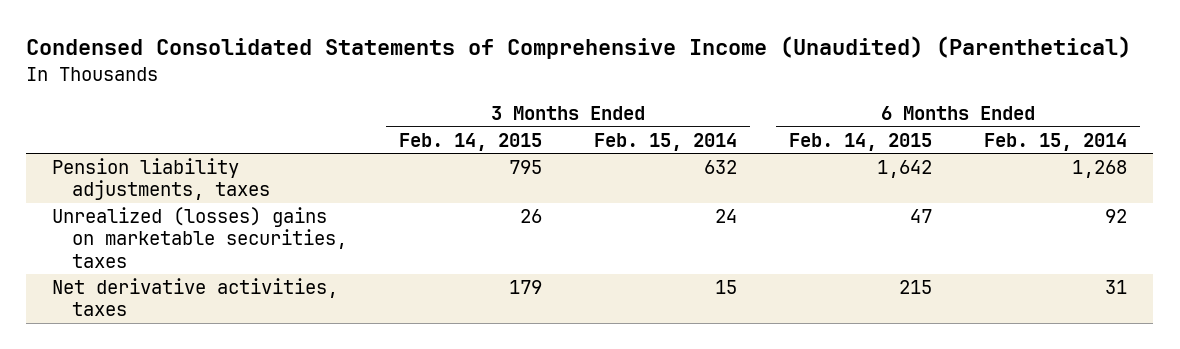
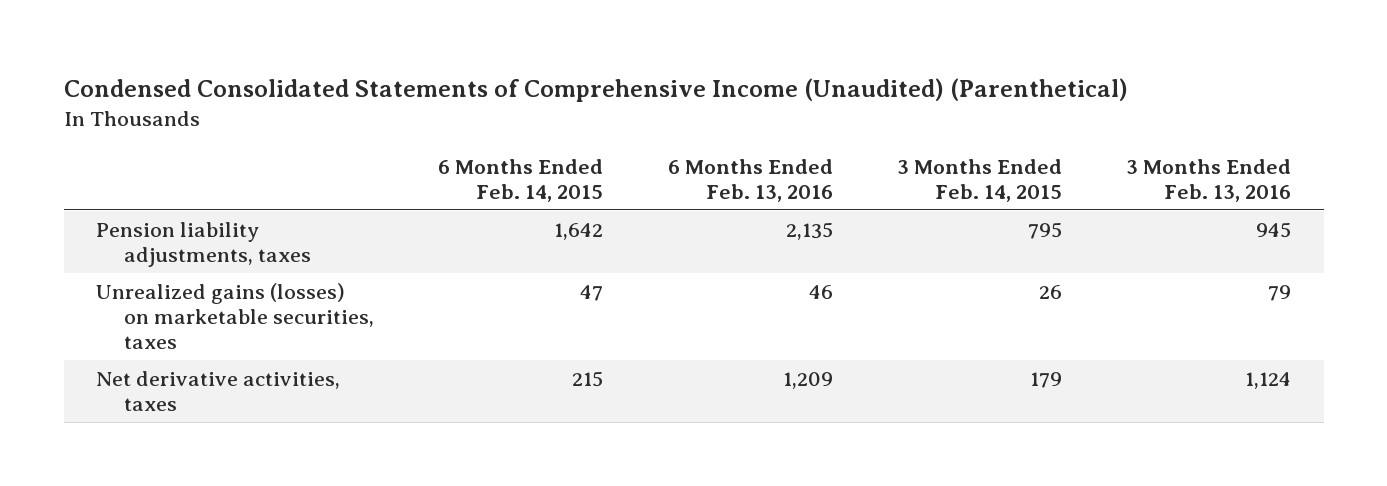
[594,132,738,151] Feb. 15, 2014 -> none
[984,132,1128,151] Feb. 15, 2014 -> none
none -> [667,158,833,202] 6 Months Ended Feb. 13, 2016
none -> [1126,158,1292,202] 3 Months Ended Feb. 13, 2016
[52,207,348,268] Unrealized (losses) gains on marketable securities, taxes -> [95,283,374,349] Unrealized gains (losses) on marketable securities, taxes

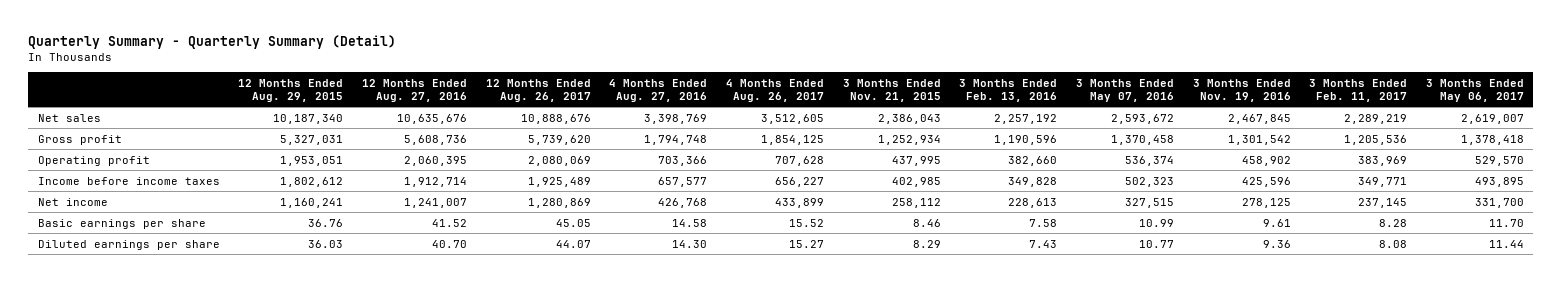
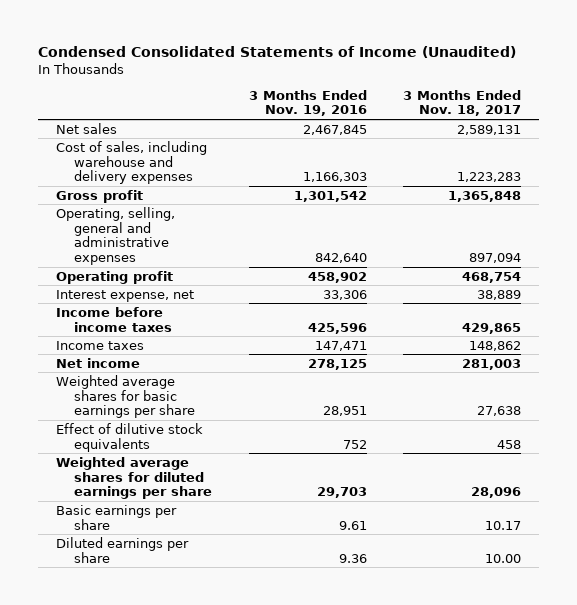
[28,34,397,49] Quarterly Summary - Quarterly Summary (Detail) -> [37,45,516,58] Condensed Consolidated Statements of Income (Unaudited)
[238,78,344,102] 12 Months Ended Aug. 29, 2015 -> none
[362,78,468,102] 12 Months Ended Aug. 27, 2016 -> none
[485,78,591,102] 12 Months Ended Aug. 26, 2017 -> none
[609,78,708,102] 4 Months Ended Aug. 27, 2016 -> none
[726,78,825,102] 4 Months Ended Aug. 26, 2017 -> none
[842,78,941,102] 3 Months Ended Nov. 21, 2015 -> none
[959,78,1058,102] 3 Months Ended Feb. 13, 2016 -> none
[1075,78,1174,102] 3 Months Ended May 07, 2016 -> none
[1309,78,1408,102] 3 Months Ended Feb. 11, 2017 -> none
[1425,78,1524,102] 3 Months Ended May 06, 2017 -> none
none -> [403,89,522,117] 3 Months Ended Nov. 18, 2017
none -> [56,140,208,185] Cost of sales, including warehouse and delivery expenses
none -> [56,206,176,266] Operating, selling, general and administrative expenses
none -> [56,289,195,302] Interest expense, net
none -> [56,340,145,350] Income taxes
none -> [56,374,195,419] Weighted average shares for basic earnings per share
none -> [56,422,204,452] Effect of dilutive stock equivalents
none -> [56,456,212,500] Weighted average shares for diluted earnings per share

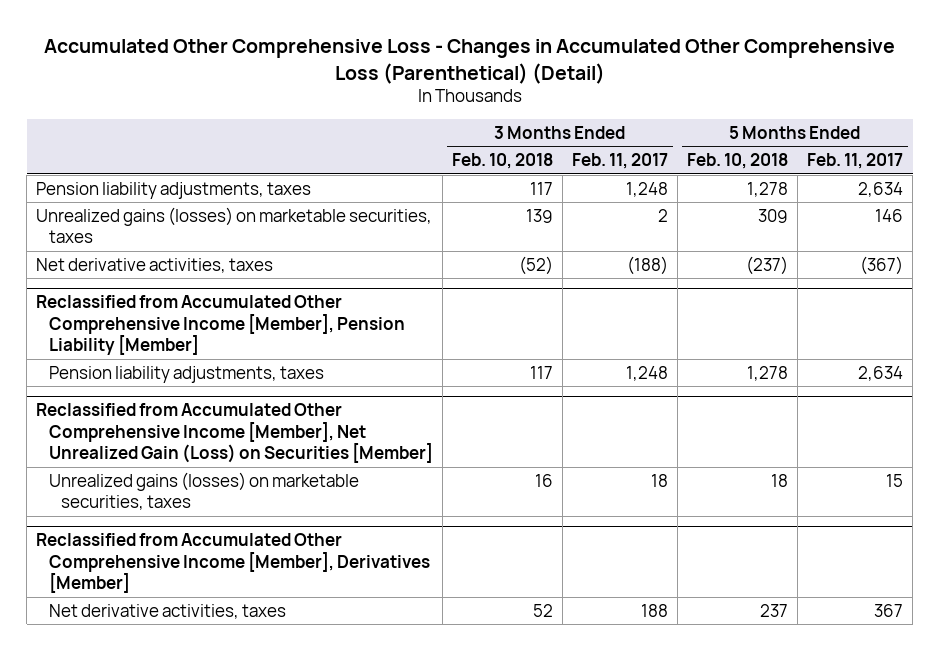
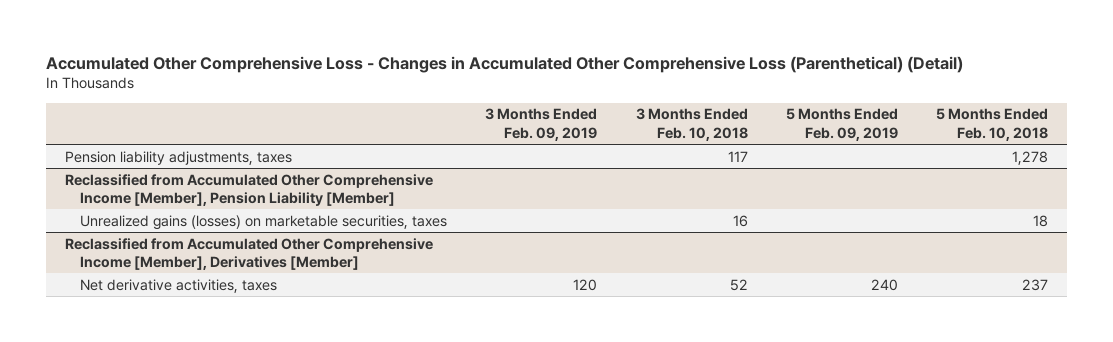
[572,153,669,170] Feb. 11, 2017 -> none
[807,153,904,170] Feb. 11, 2017 -> none
none -> [485,108,598,141] 3 Months Ended Feb. 09, 2019
none -> [785,108,898,141] 5 Months Ended Feb. 09, 2019
[36,206,433,244] Unrealized gains (losses) on marketable securities, taxes -> none
[36,257,274,273] Net derivative activities, taxes -> none
[48,365,324,383] Pension liability adjustments, taxes -> none
[36,403,433,464] Reclassified from Accumulated Other Comprehensive Income [Member], Net Unrealized Gain (Loss) on Securities [Member] -> none

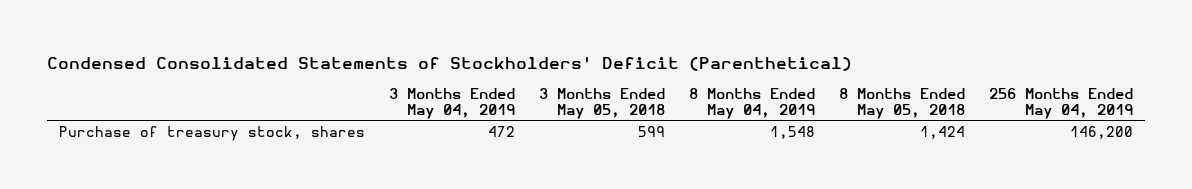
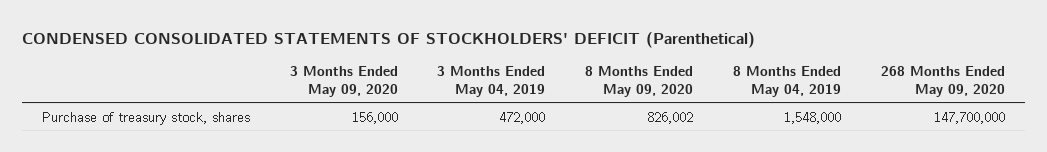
[47,55,853,71] Condensed Consolidated Statements of Stockholders' Deficit (Parenthetical) -> [21,31,755,48] CONDENSED CONSOLIDATED STATEMENTS OF STOCKHOLDERS' DEFICIT (Parenthetical)
[539,87,666,119] 3 Months Ended May 05, 2018 -> none
[838,87,965,119] 8 Months Ended May 05, 2018 -> none
[988,87,1133,119] 256 Months Ended May 04, 2019 -> none
none -> [289,66,398,97] 3 Months Ended May 09, 2020
none -> [585,66,694,97] 8 Months Ended May 09, 2020
none -> [881,66,1006,97] 268 Months Ended May 09, 2020
[488,125,516,137] 472 -> [499,111,546,124] 472,000
[769,125,815,139] 1,548 -> [784,111,842,124] 1,548,000

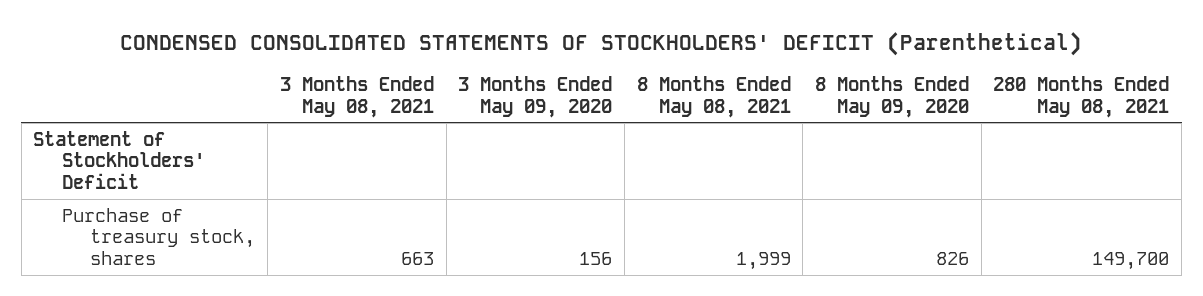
[437,66,546,97] 3 Months Ended May 04, 2019 -> none
[733,66,842,97] 8 Months Ended May 04, 2019 -> none
[881,66,1006,97] 268 Months Ended May 09, 2020 -> none
none -> [279,75,434,118] 3 Months Ended May 08, 2021
none -> [636,75,791,118] 8 Months Ended May 08, 2021
none -> [993,75,1170,118] 280 Months Ended May 08, 2021
none -> [33,130,205,190] Statement of Stockholders' Deficit
[351,111,398,124] 156,000 -> [579,252,613,266] 156
[647,111,694,124] 826,002 -> [935,252,969,266] 826

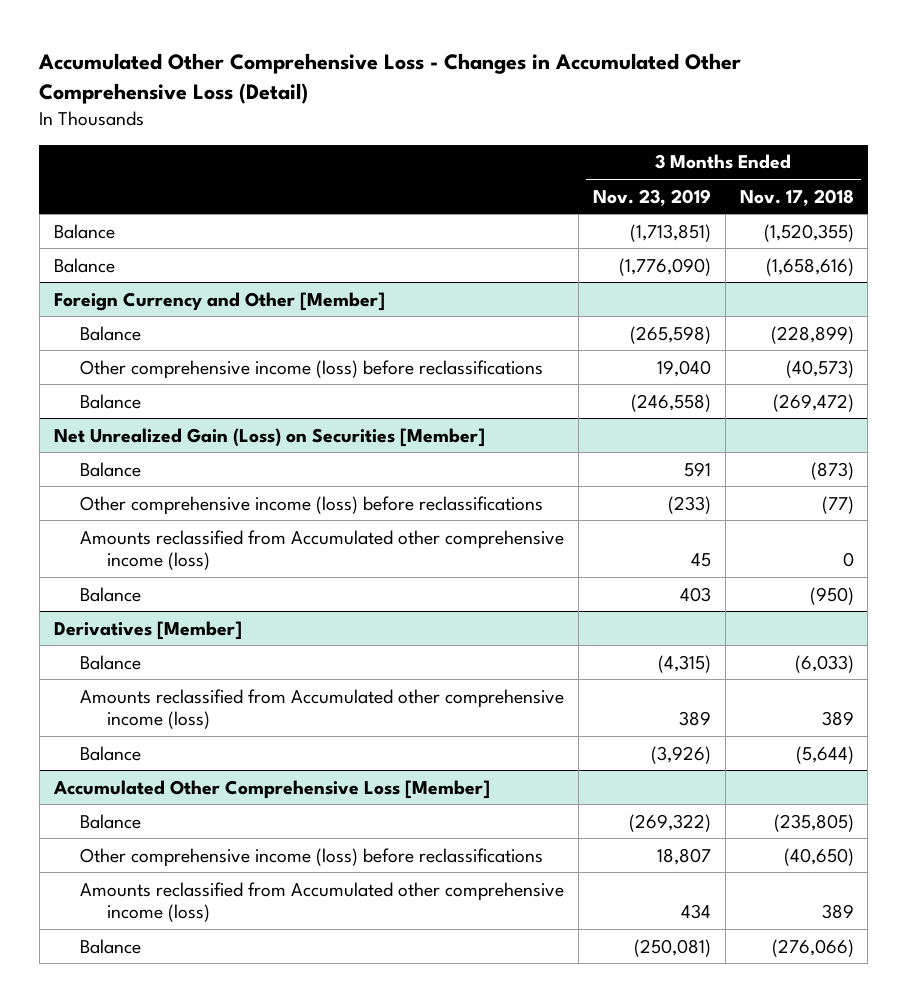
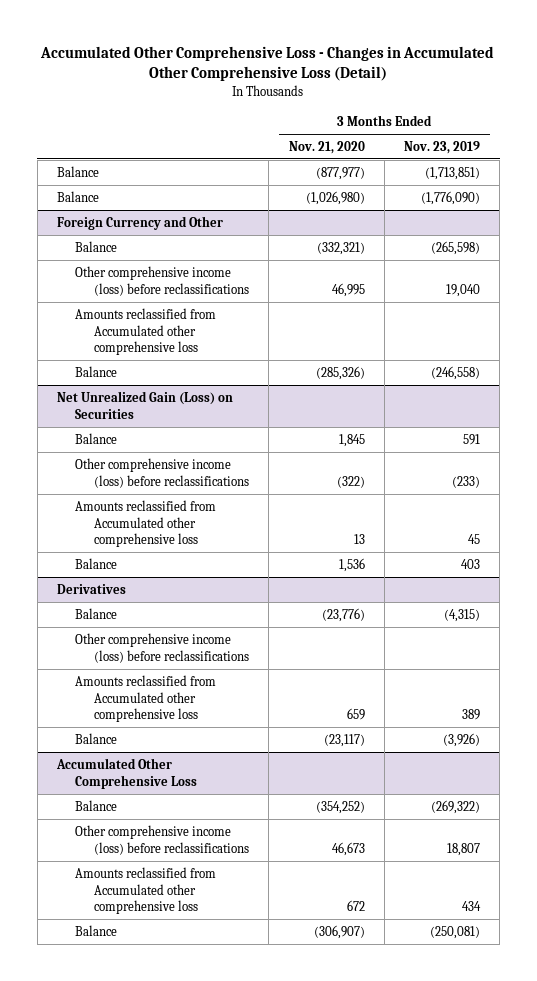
[739,188,854,206] Nov. 17, 2018 -> none
none -> [288,141,365,155] Nov. 21, 2020
[53,291,385,311] Foreign Currency and Other [Member] -> [56,215,223,230] Foreign Currency and Other
none -> [75,307,217,356] Amounts reclassified from Accumulated other comprehensive loss
[53,427,485,447] Net Unrealized Gain (Loss) on Securities [Member] -> [56,390,233,419] Net Unrealized Gain (Loss) on Securities
[80,529,565,571] Amounts reclassified from Accumulated other comprehensive income (loss) -> [75,499,217,548] Amounts reclassified from Accumulated other comprehensive loss
[53,620,242,640] Derivatives [Member] -> [56,583,126,594] Derivatives
none -> [75,632,250,663] Other comprehensive income (loss) before reclassifications
[80,688,565,730] Amounts reclassified from Accumulated other comprehensive income (loss) -> [75,674,217,723] Amounts reclassified from Accumulated other comprehensive loss
[52,779,490,799] Accumulated Other Comprehensive Loss [Member] -> [55,757,198,789] Accumulated Other Comprehensive Loss
[80,881,565,923] Amounts reclassified from Accumulated other comprehensive income (loss) -> [75,866,217,915] Amounts reclassified from Accumulated other comprehensive loss

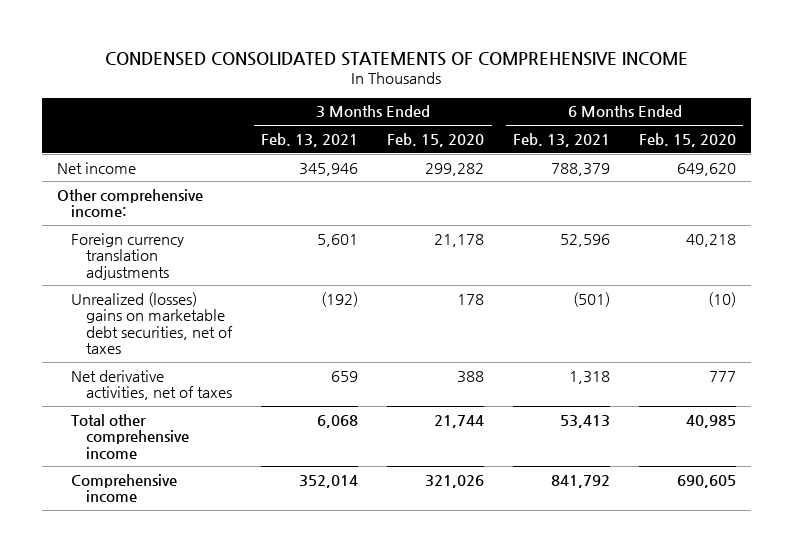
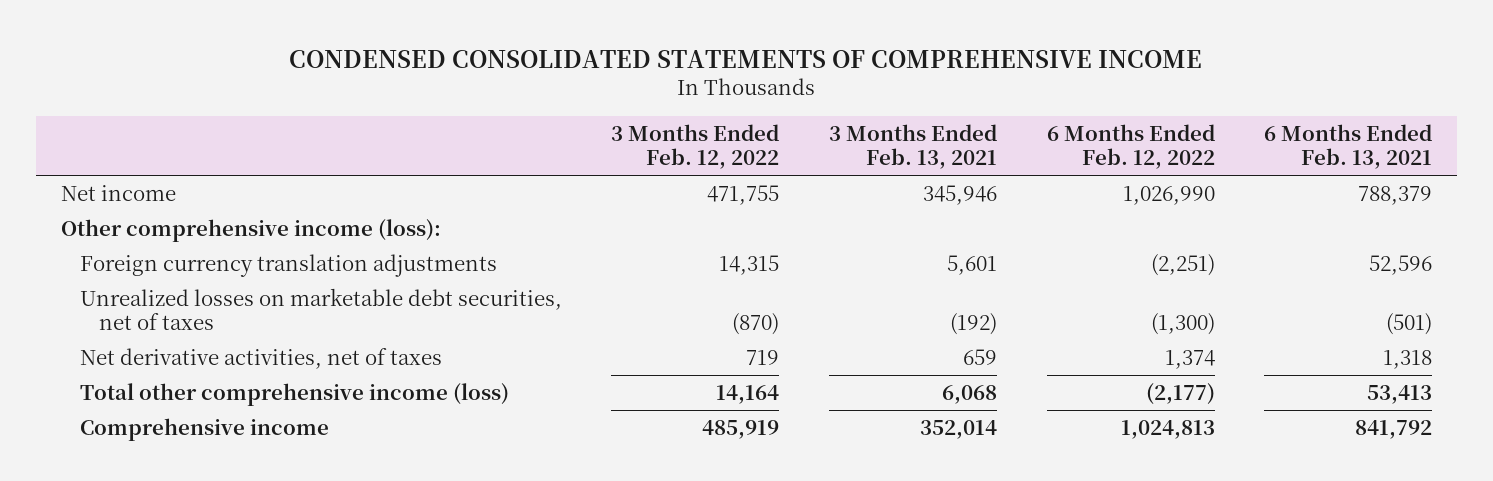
[387,132,485,147] Feb. 15, 2020 -> none
[639,132,737,147] Feb. 15, 2020 -> none
none -> [611,124,780,169] 3 Months Ended Feb. 12, 2022
none -> [1046,124,1215,169] 6 Months Ended Feb. 12, 2022
[56,188,203,218] Other comprehensive income: -> [60,219,441,243] Other comprehensive income (loss):
[71,291,234,355] Unrealized (losses) gains on marketable debt securities, net of taxes -> [79,288,562,331] Unrealized losses on marketable debt securities, net of taxes
[71,413,190,459] Total other comprehensive income -> [79,383,509,407] Total other comprehensive income (loss)

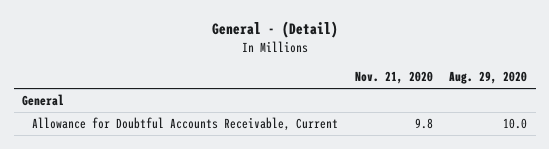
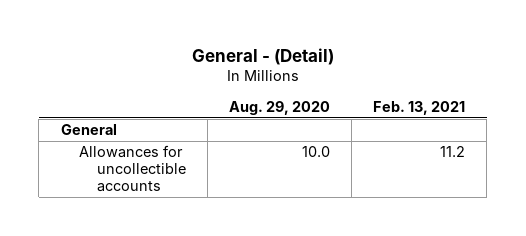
[354,71,433,85] Nov. 21, 2020 -> none
none -> [373,101,466,116] Feb. 13, 2021
[31,117,338,132] Allowance for Doubtful Accounts Receivable, Current -> [78,145,186,192] Allowances for uncollectible accounts

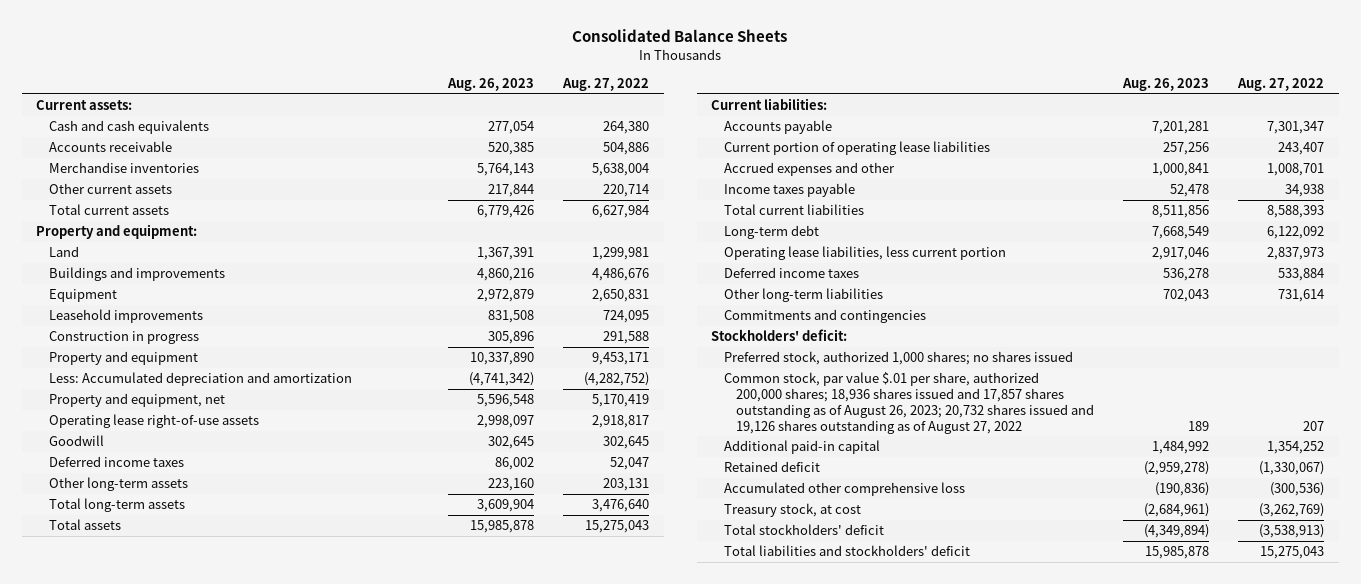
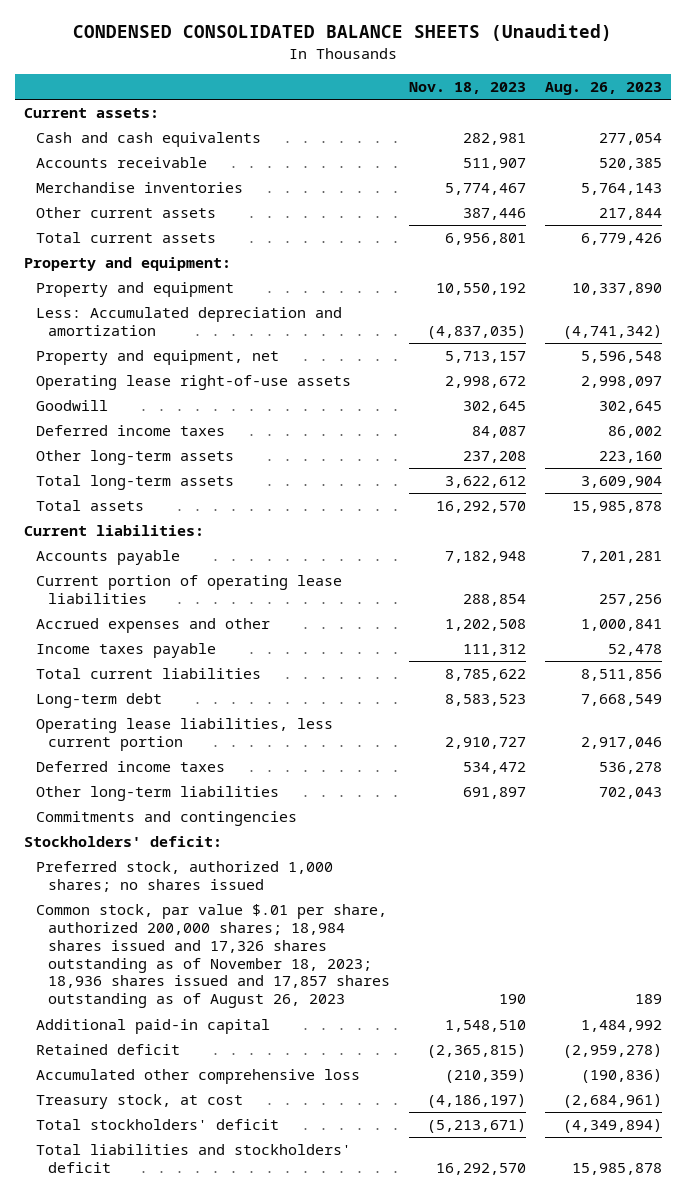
[572,29,788,43] Consolidated Balance Sheets -> [72,24,612,42] CONDENSED CONSOLIDATED BALANCE SHEETS (Unaudited)
[562,78,650,92] Aug. 27, 2022 -> none
none -> [409,81,527,94] Nov. 18, 2023
[48,246,79,258] Land -> none
[48,267,225,282] Buildings and improvements -> none
[48,289,117,303] Equipment -> none
[48,309,203,324] Leasehold improvements -> none
[48,331,199,345] Construction in progress -> none
[723,372,1095,434] Common stock, par value $.01 per share, authorized 200,000 shares; 18,936 shares issued and 17,857 shares outstanding as of August 26, 2023; 20,732 shares issued and 19,126 shares outstanding as of August 27, 2022 -> [36,904,391,1009] Common stock, par value $.01 per share, authorized 200,000 shares; 18,984 shares issued and 17,326 shares outstanding as of November 18, 2023; 18,936 shares issued and 17,857 shares outstanding as of August 26, 2023

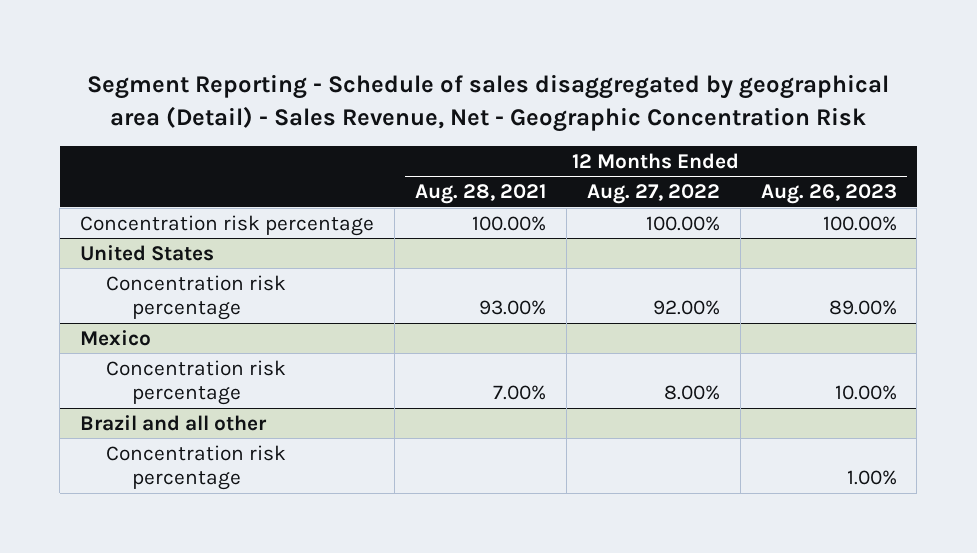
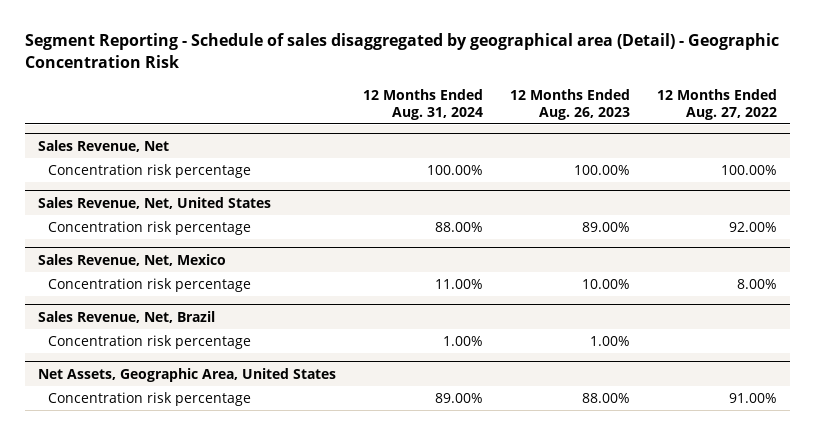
[87,74,890,132] Segment Reporting - Schedule of sales disaggregated by geographical area (Detail) - Sales Revenue, Net - Geographic Concentration Risk -> [24,33,779,69] Segment Reporting - Schedule of sales disaggregated by geographical area (Detail) - Geographic Concentration Risk
[414,183,546,204] Aug. 28, 2021 -> none
none -> [362,88,483,120] 12 Months Ended Aug. 31, 2024
none -> [37,139,169,152] Sales Revenue, Net
[80,244,215,261] United States -> none
none -> [37,196,271,209] Sales Revenue, Net, United States
[80,329,152,346] Mexico -> none
none -> [37,253,226,266] Sales Revenue, Net, Mexico
[80,414,268,431] Brazil and all other -> none
none -> [37,310,215,323] Sales Revenue, Net, Brazil
none -> [37,367,336,382] Net Assets, Geographic Area, United States
none -> [48,392,252,407] Concentration risk percentage

